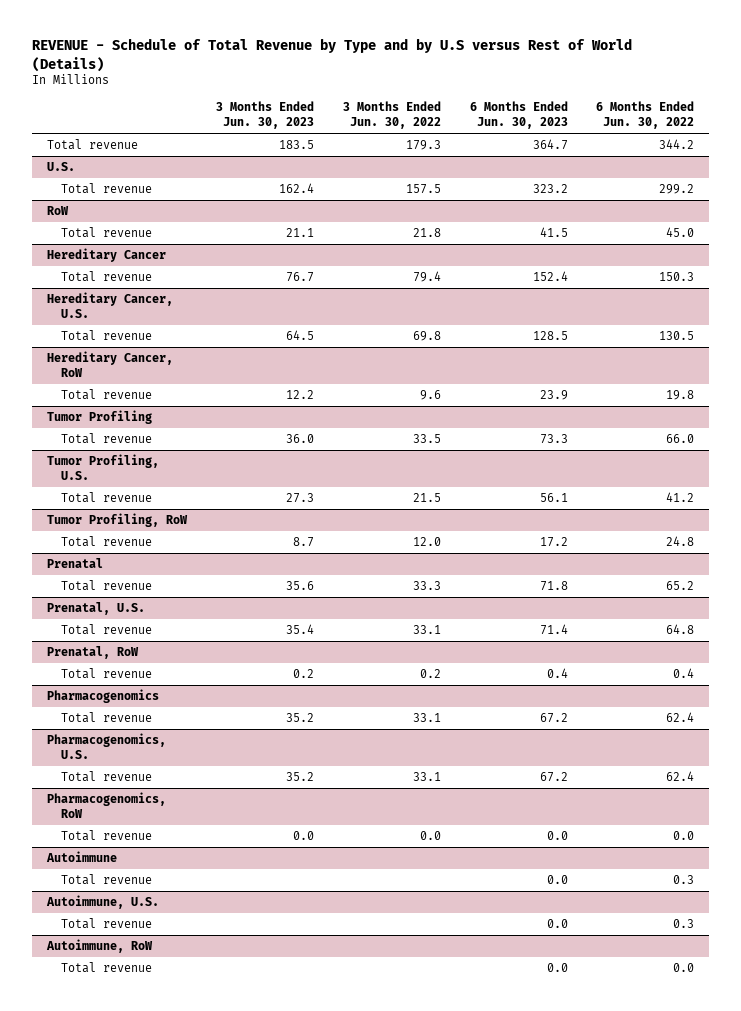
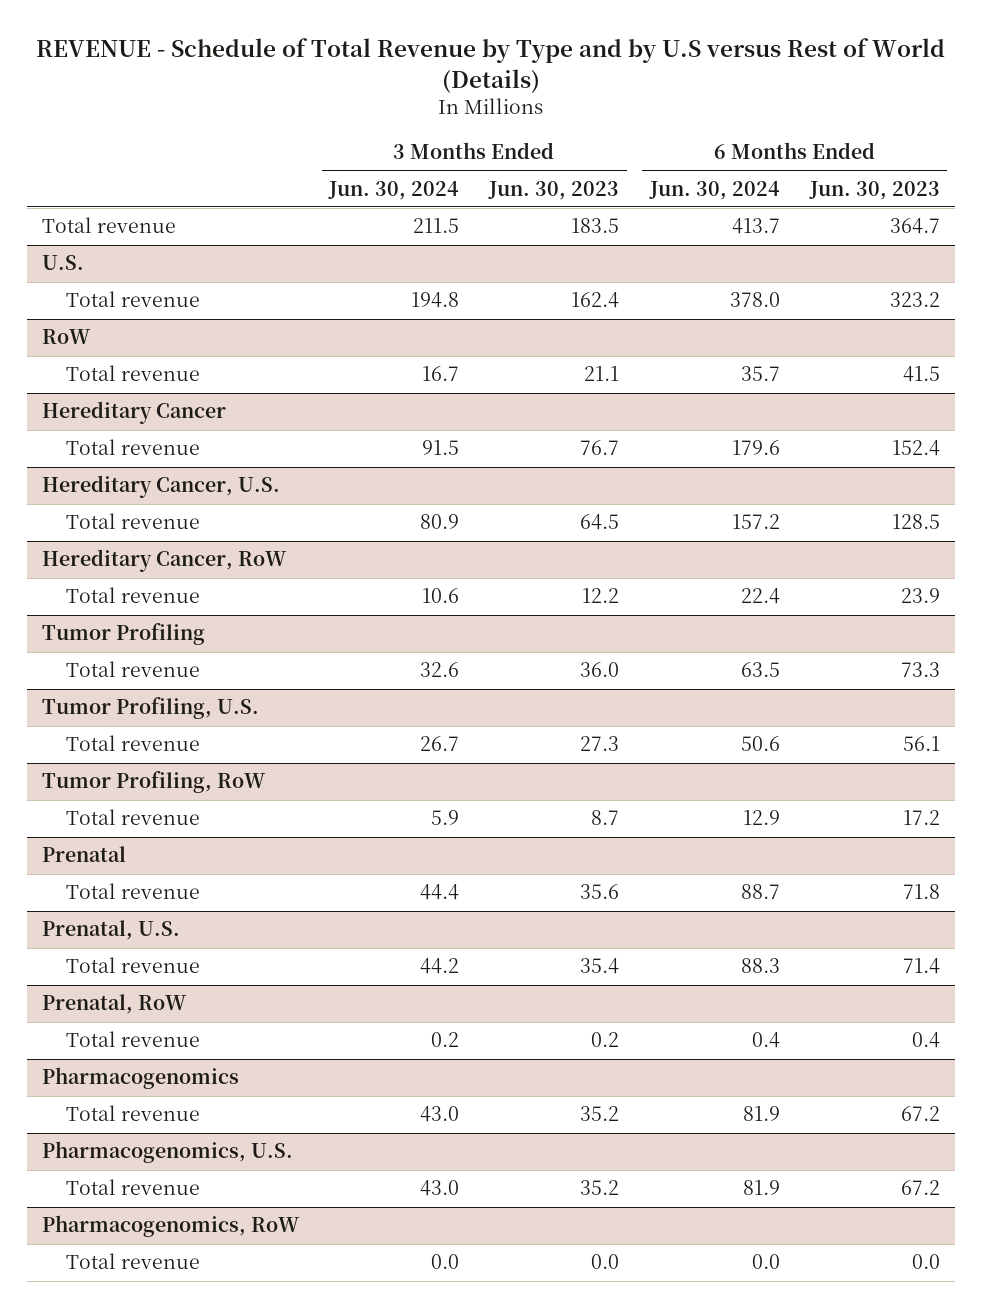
[342,101,441,130] 3 Months Ended Jun. 30, 2022 -> none
[596,101,695,130] 6 Months Ended Jun. 30, 2022 -> none
none -> [328,180,460,200] Jun. 30, 2024
none -> [648,180,780,200] Jun. 30, 2024
[45,850,117,862] Autoimmune -> none
[61,873,153,885] Total revenue -> none
[45,894,159,909] Autoimmune, U.S. -> none
[61,917,153,929] Total revenue -> none
[45,938,153,953] Autoimmune, RoW -> none
[61,961,153,973] Total revenue -> none

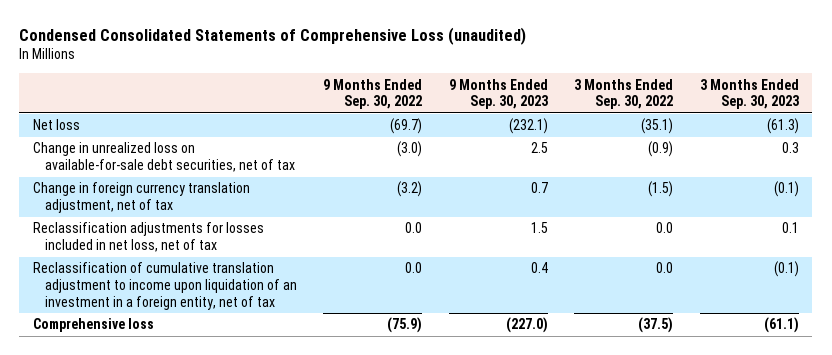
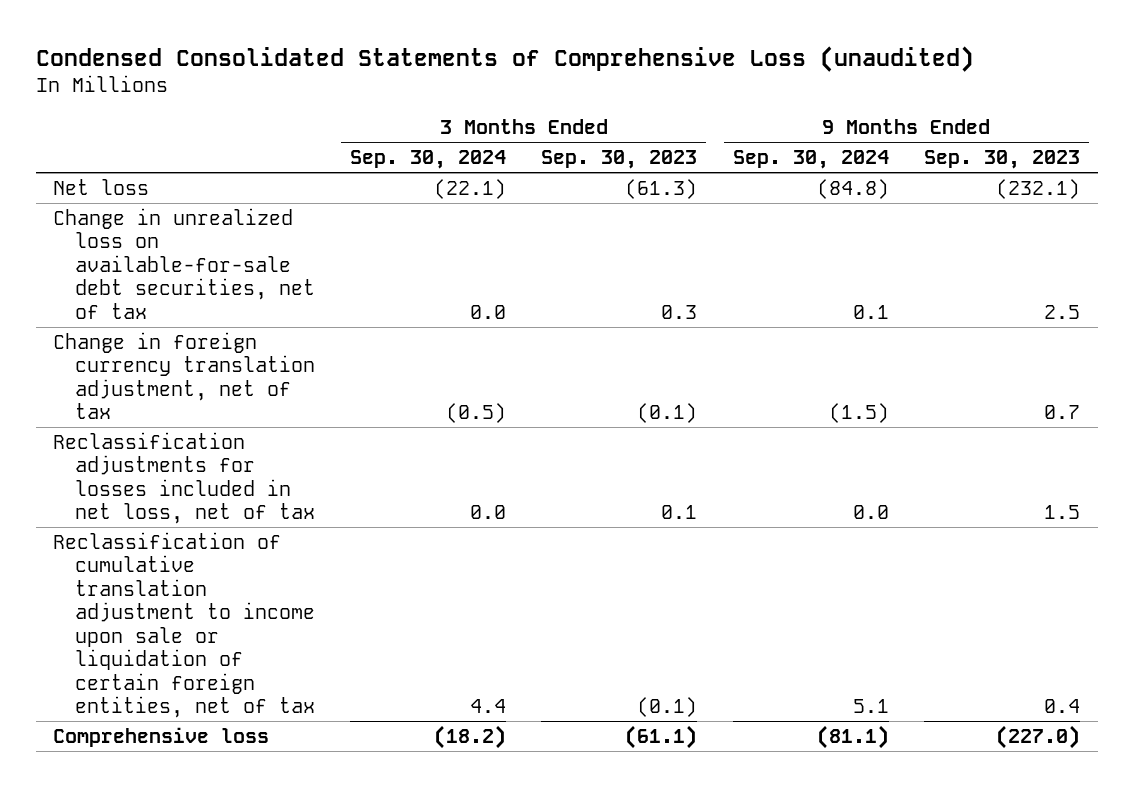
[323,78,423,110] 9 Months Ended Sep. 30, 2022 -> none
[574,78,674,110] 3 Months Ended Sep. 30, 2022 -> none
none -> [350,150,507,170] Sep. 30, 2024
none -> [732,150,889,170] Sep. 30, 2024
[32,262,297,310] Reclassification of cumulative translation adjustment to income upon liquidation of an investment in a foreign entity, net of tax -> [53,531,315,718] Reclassification of cumulative translation adjustment to income upon sale or liquidation of certain foreign entities, net of tax

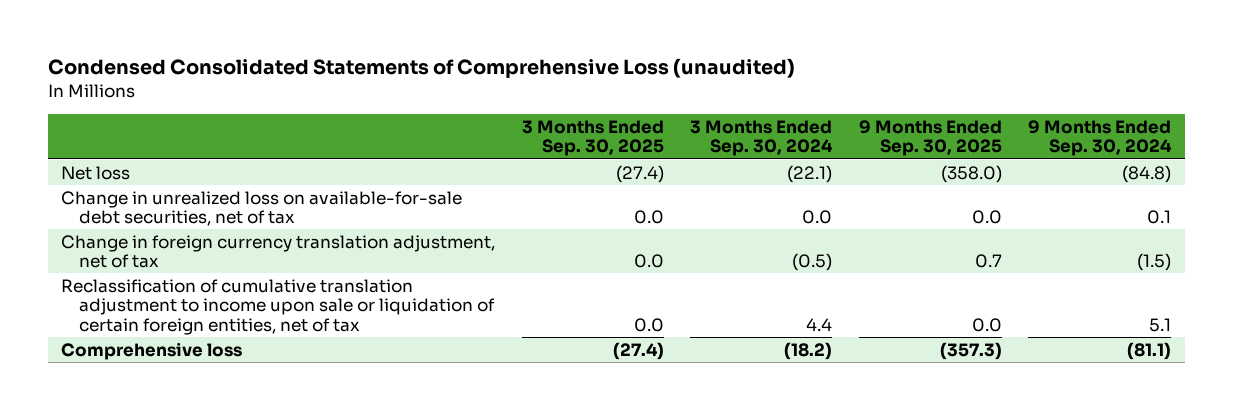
[541,150,698,170] Sep. 30, 2023 -> none
[924,150,1081,170] Sep. 30, 2023 -> none
none -> [521,119,664,157] 3 Months Ended Sep. 30, 2025
none -> [858,119,1002,157] 9 Months Ended Sep. 30, 2025
[53,431,315,525] Reclassification adjustments for losses included in net loss, net of tax -> none

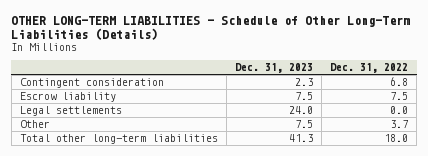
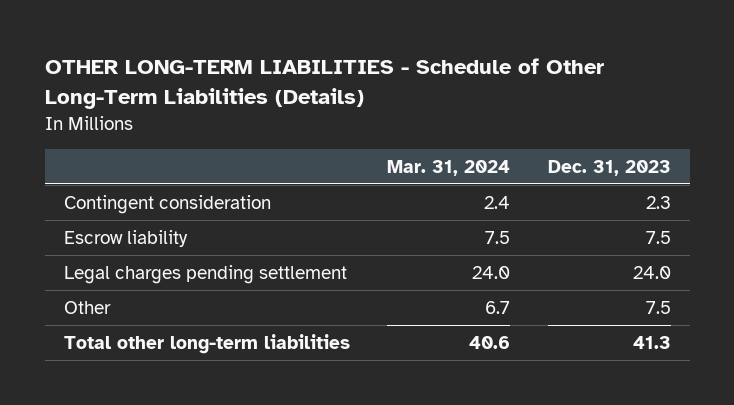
[330,63,409,74] Dec. 31, 2022 -> none
none -> [387,159,511,176] Mar. 31, 2024
[19,105,122,116] Legal settlements -> [63,264,347,284] Legal charges pending settlement

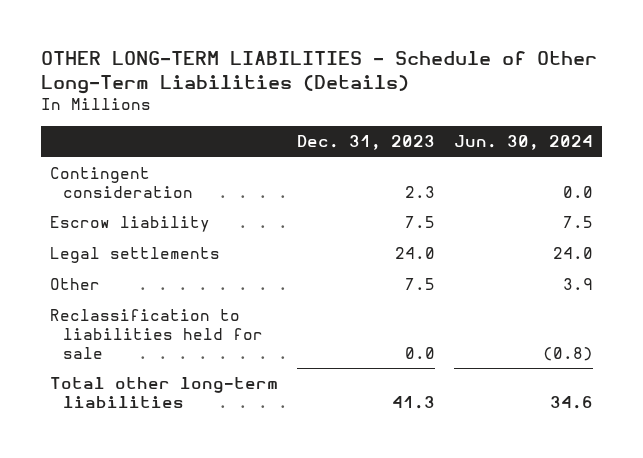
[387,159,511,176] Mar. 31, 2024 -> none
none -> [453,135,593,151] Jun. 30, 2024
[63,264,347,284] Legal charges pending settlement -> [50,247,221,264] Legal settlements
none -> [50,309,263,359] Reclassification to liabilities held for sale

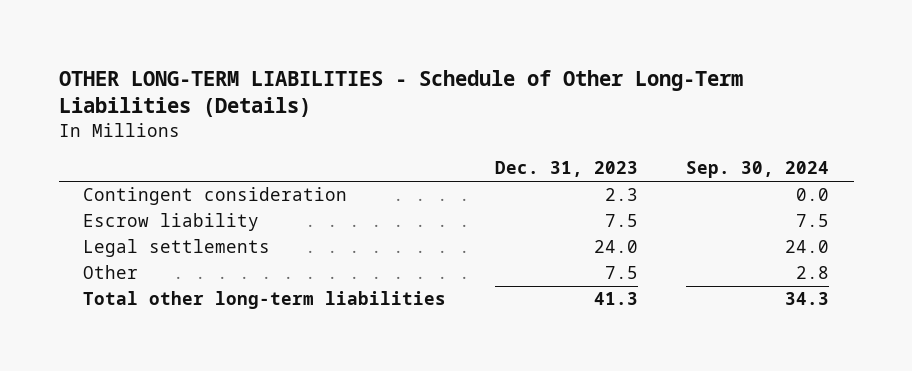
[453,135,593,151] Jun. 30, 2024 -> none
none -> [686,161,830,179] Sep. 30, 2024
[50,309,263,359] Reclassification to liabilities held for sale -> none

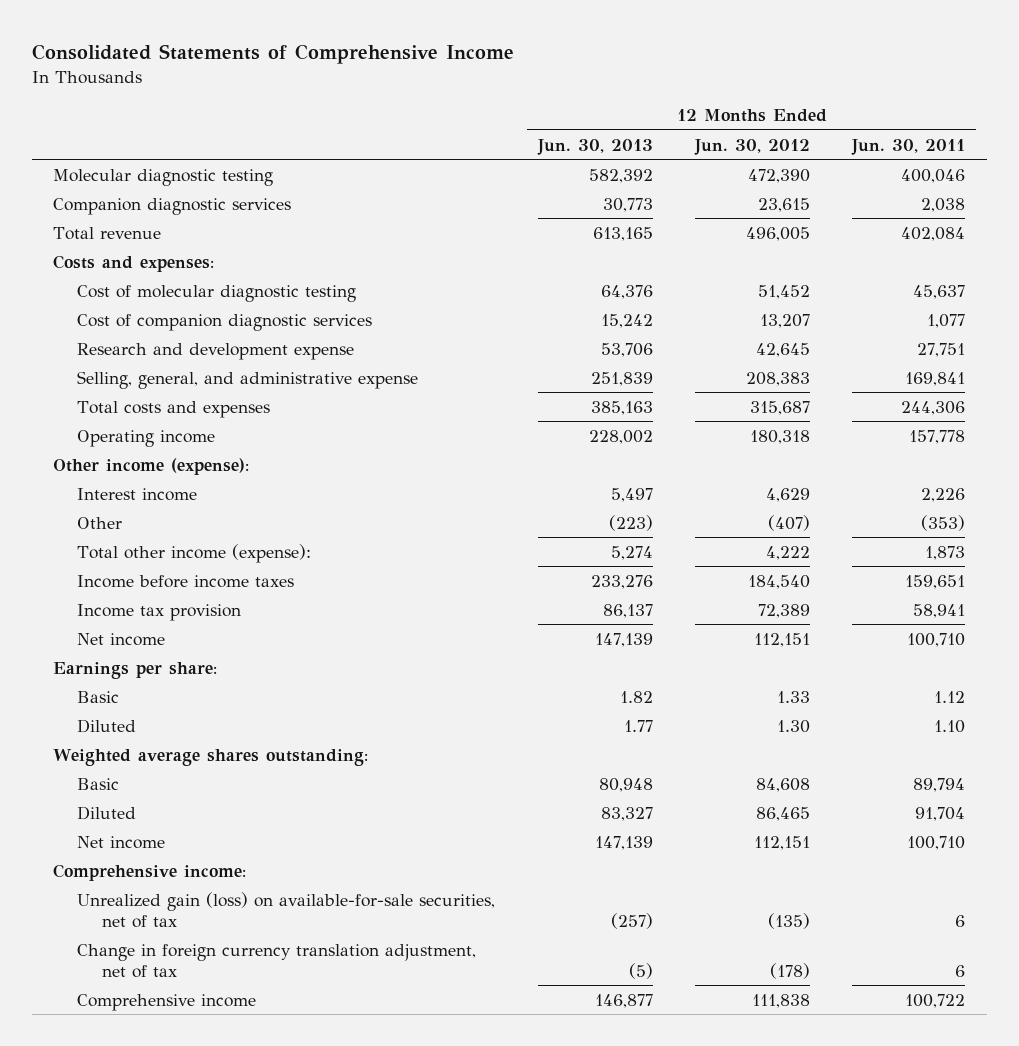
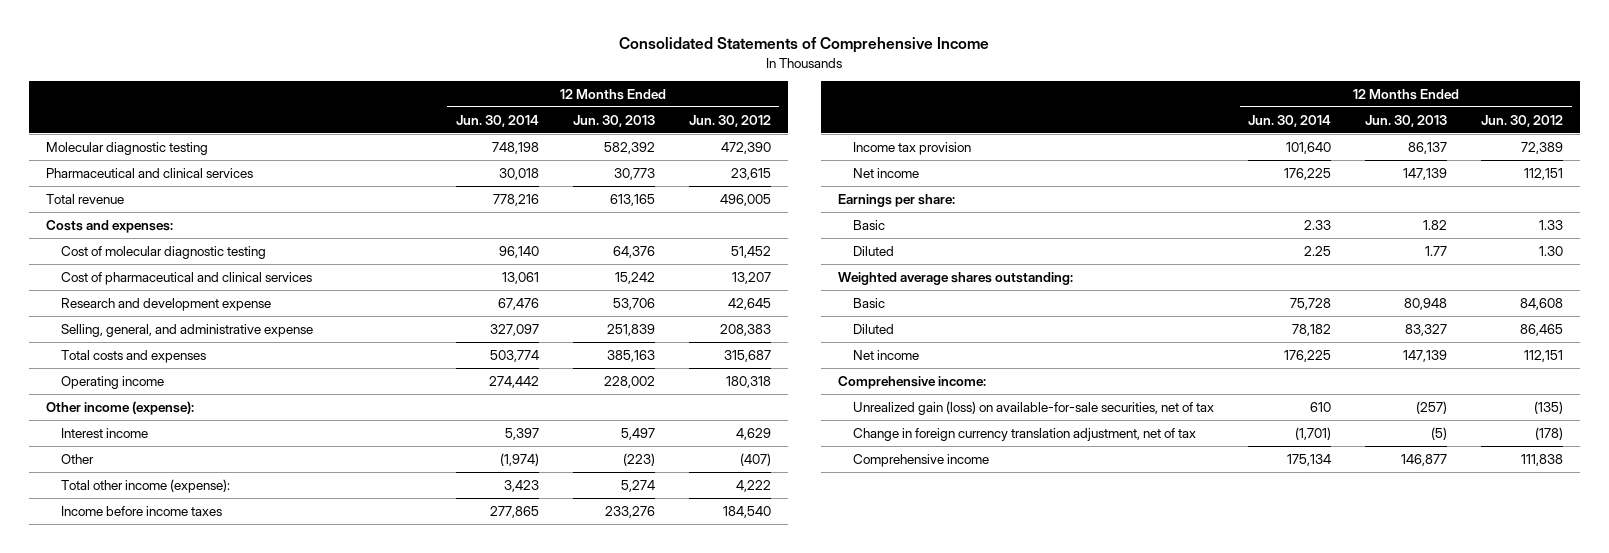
[851,138,966,155] Jun. 30, 2011 -> none
none -> [455,114,539,127] Jun. 30, 2014
[53,197,292,215] Companion diagnostic services -> [45,167,253,178] Pharmaceutical and clinical services
[77,313,373,331] Cost of companion diagnostic services -> [60,271,312,285] Cost of pharmaceutical and clinical services

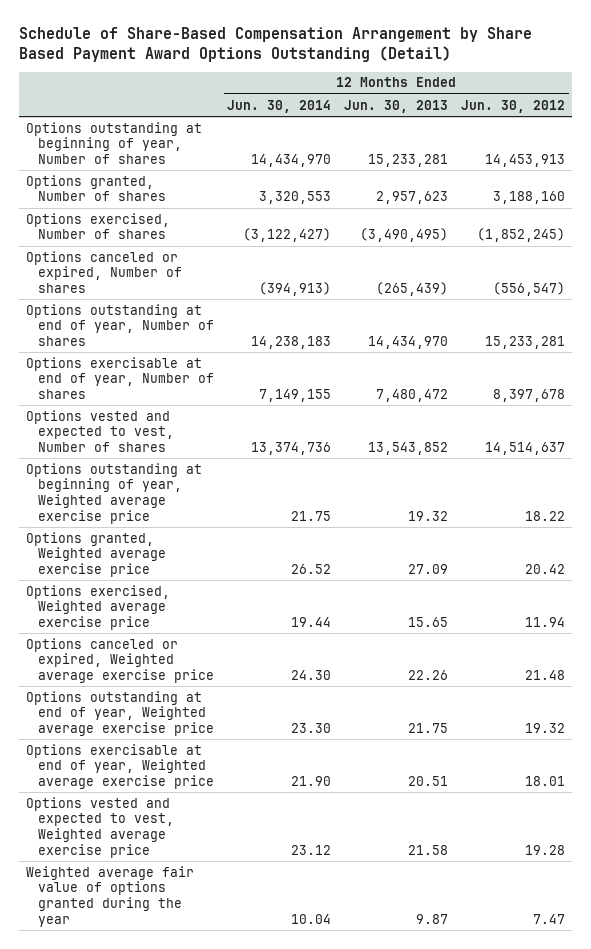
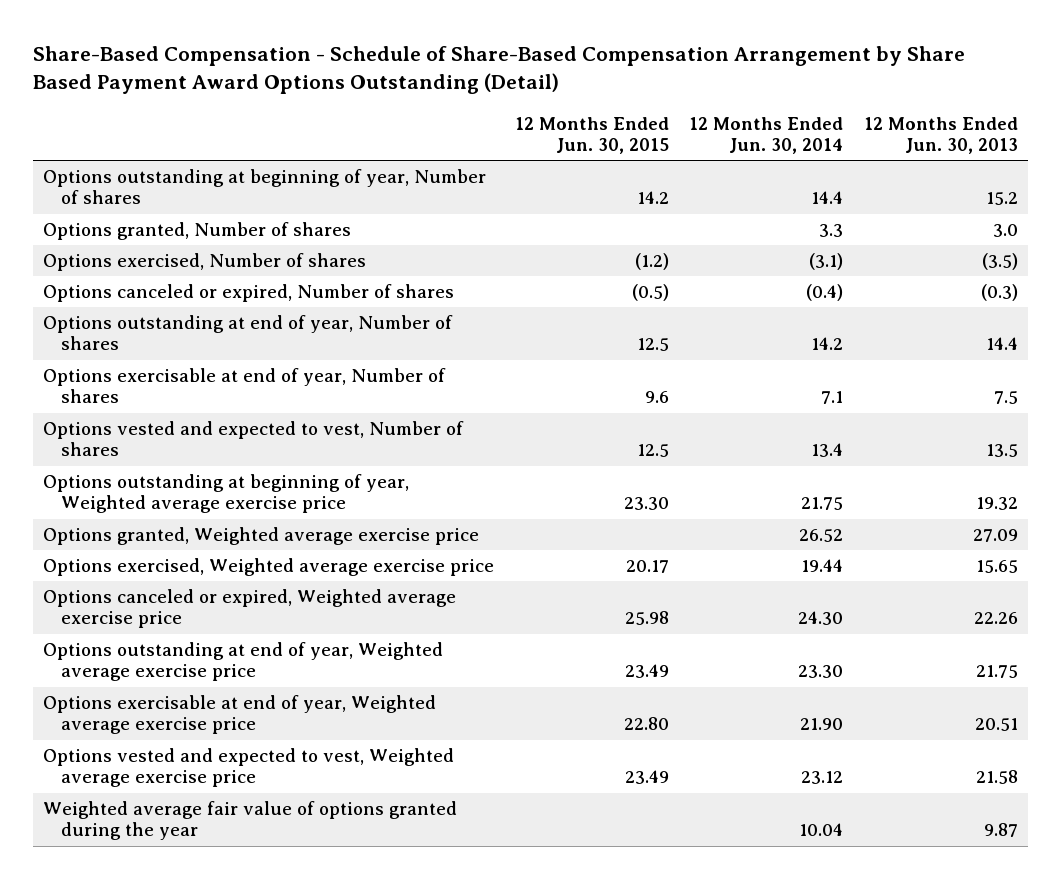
[19,27,533,62] Schedule of Share-Based Compensation Arrangement by Share Based Payment Award Options Outstanding (Detail) -> [32,46,965,95] Share-Based Compensation - Schedule of Share-Based Compensation Arrangement by Share Based Payment Award Options Outstanding (Detail)
[461,99,566,113] Jun. 30, 2012 -> none
none -> [514,116,669,155] 12 Months Ended Jun. 30, 2015
[251,153,332,167] 14,434,970 -> [811,191,844,205] 14.4
[368,153,449,167] 15,233,281 -> [986,192,1019,206] 15.2
[259,191,332,205] 3,320,553 -> [819,223,844,237] 3.3
[376,191,449,205] 2,957,623 -> [993,223,1019,237] 3.0
[243,228,332,243] (3,122,427) -> [809,252,844,270] (3.1)
[360,228,449,243] (3,490,495) -> [982,252,1019,270] (3.5)
[259,281,332,296] (394,913) -> [806,283,844,301] (0.4)
[376,281,449,296] (265,439) -> [981,283,1019,301] (0.3)
[251,335,332,349] 14,238,183 -> [811,337,844,351] 14.2
[368,335,449,349] 14,434,970 -> [986,337,1019,351] 14.4
[259,388,332,402] 7,149,155 -> [821,391,844,405] 7.1
[376,388,449,402] 7,480,472 -> [994,391,1019,405] 7.5
[251,441,332,455] 13,374,736 -> [811,443,844,458] 13.4
[368,441,449,455] 13,543,852 -> [986,444,1019,458] 13.5

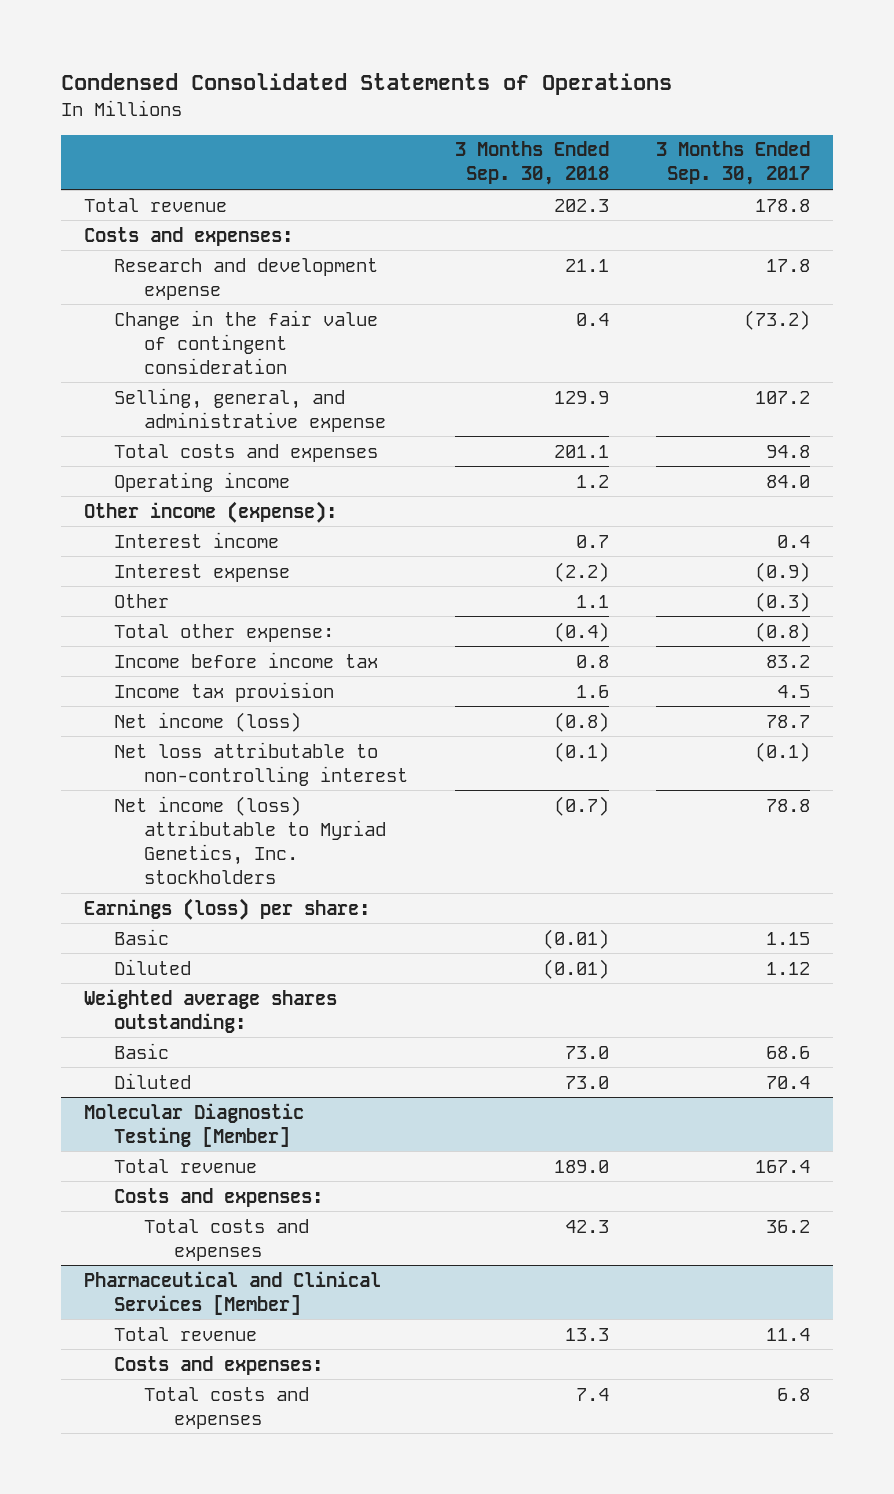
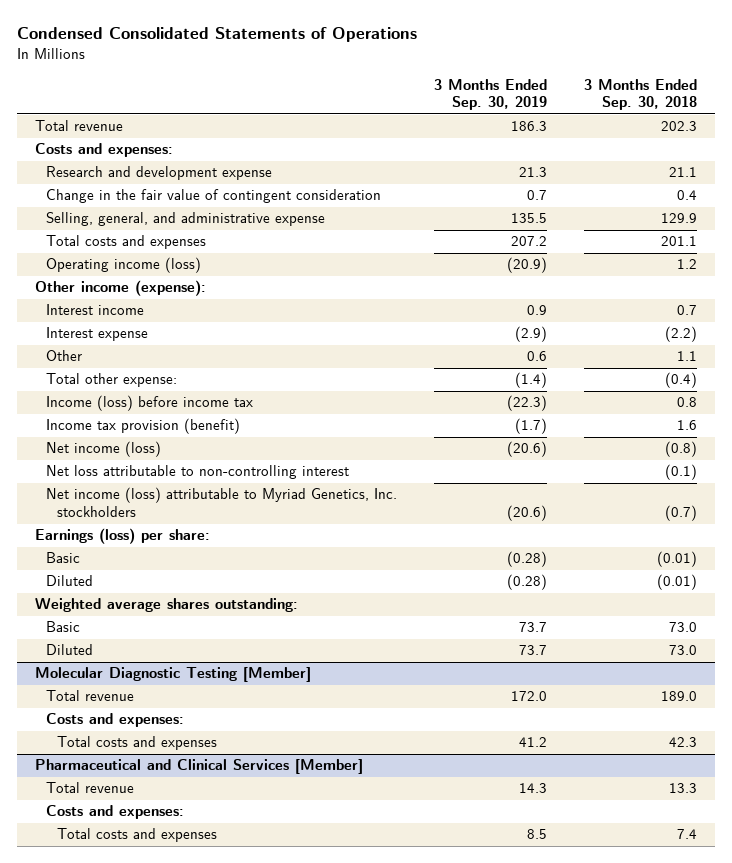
[655,141,810,186] 3 Months Ended Sep. 30, 2017 -> none
none -> [433,78,547,111] 3 Months Ended Sep. 30, 2019
[114,471,291,492] Operating income -> [45,257,201,274] Operating income (loss)
[114,651,379,668] Income before income tax -> [45,395,253,412] Income (loss) before income tax
[114,681,335,702] Income tax provision -> [45,418,240,435] Income tax provision (benefit)

